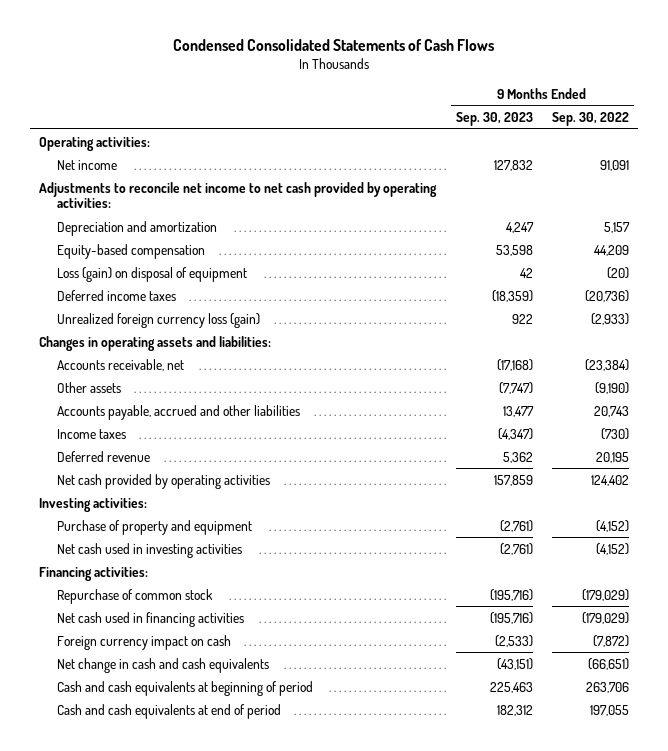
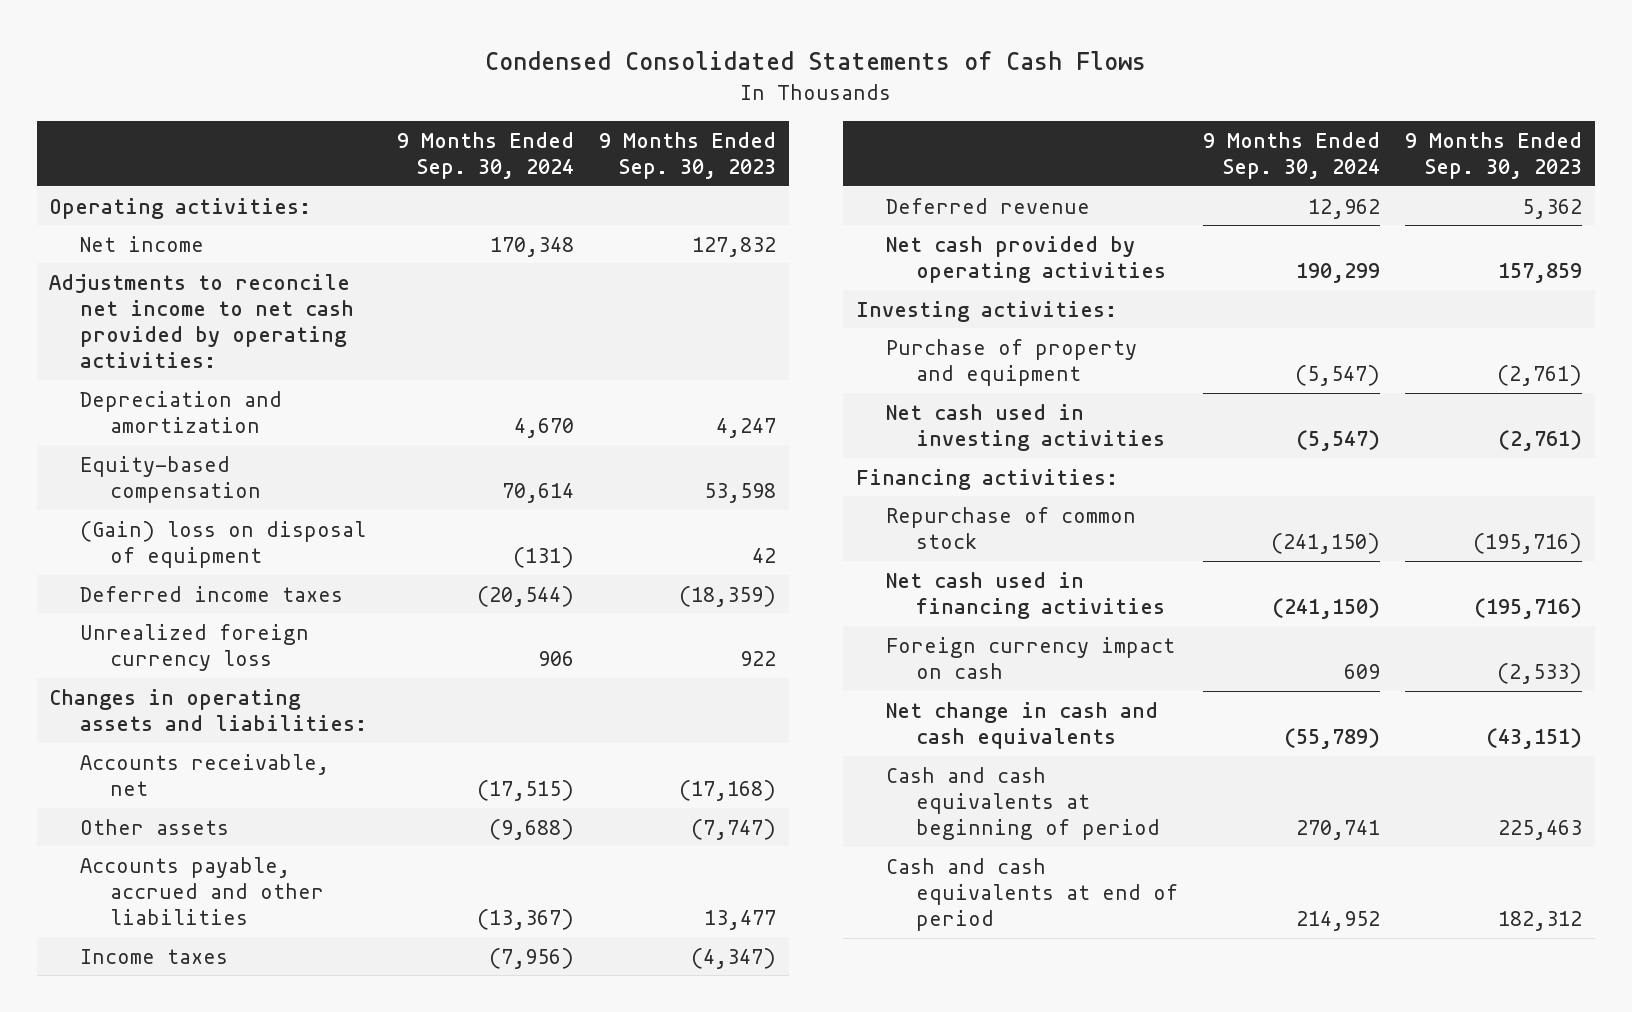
[551,111,629,126] Sep. 30, 2022 -> none
none -> [397,132,575,180] 9 Months Ended Sep. 30, 2024
[56,266,247,282] Loss (gain) on disposal of equipment -> [79,520,366,568] (Gain) loss on disposal of equipment
[56,312,260,328] Unrealized foreign currency loss (gain) -> [79,623,309,671] Unrealized foreign currency loss

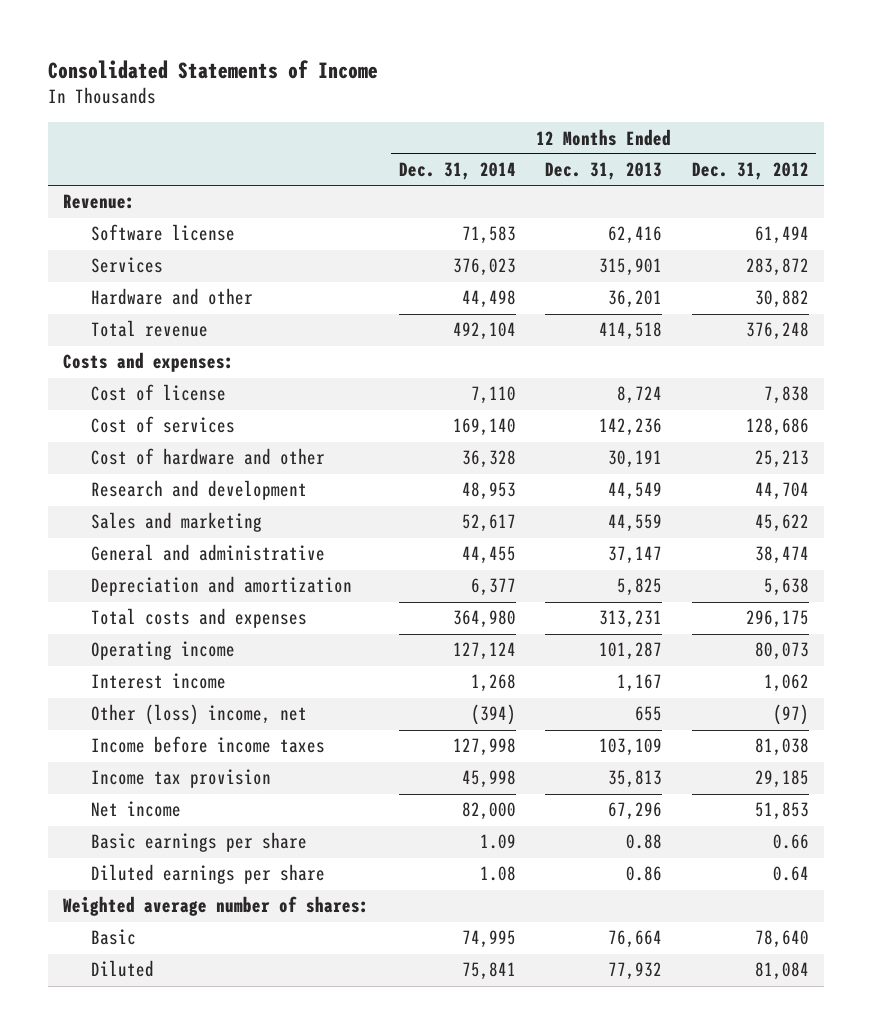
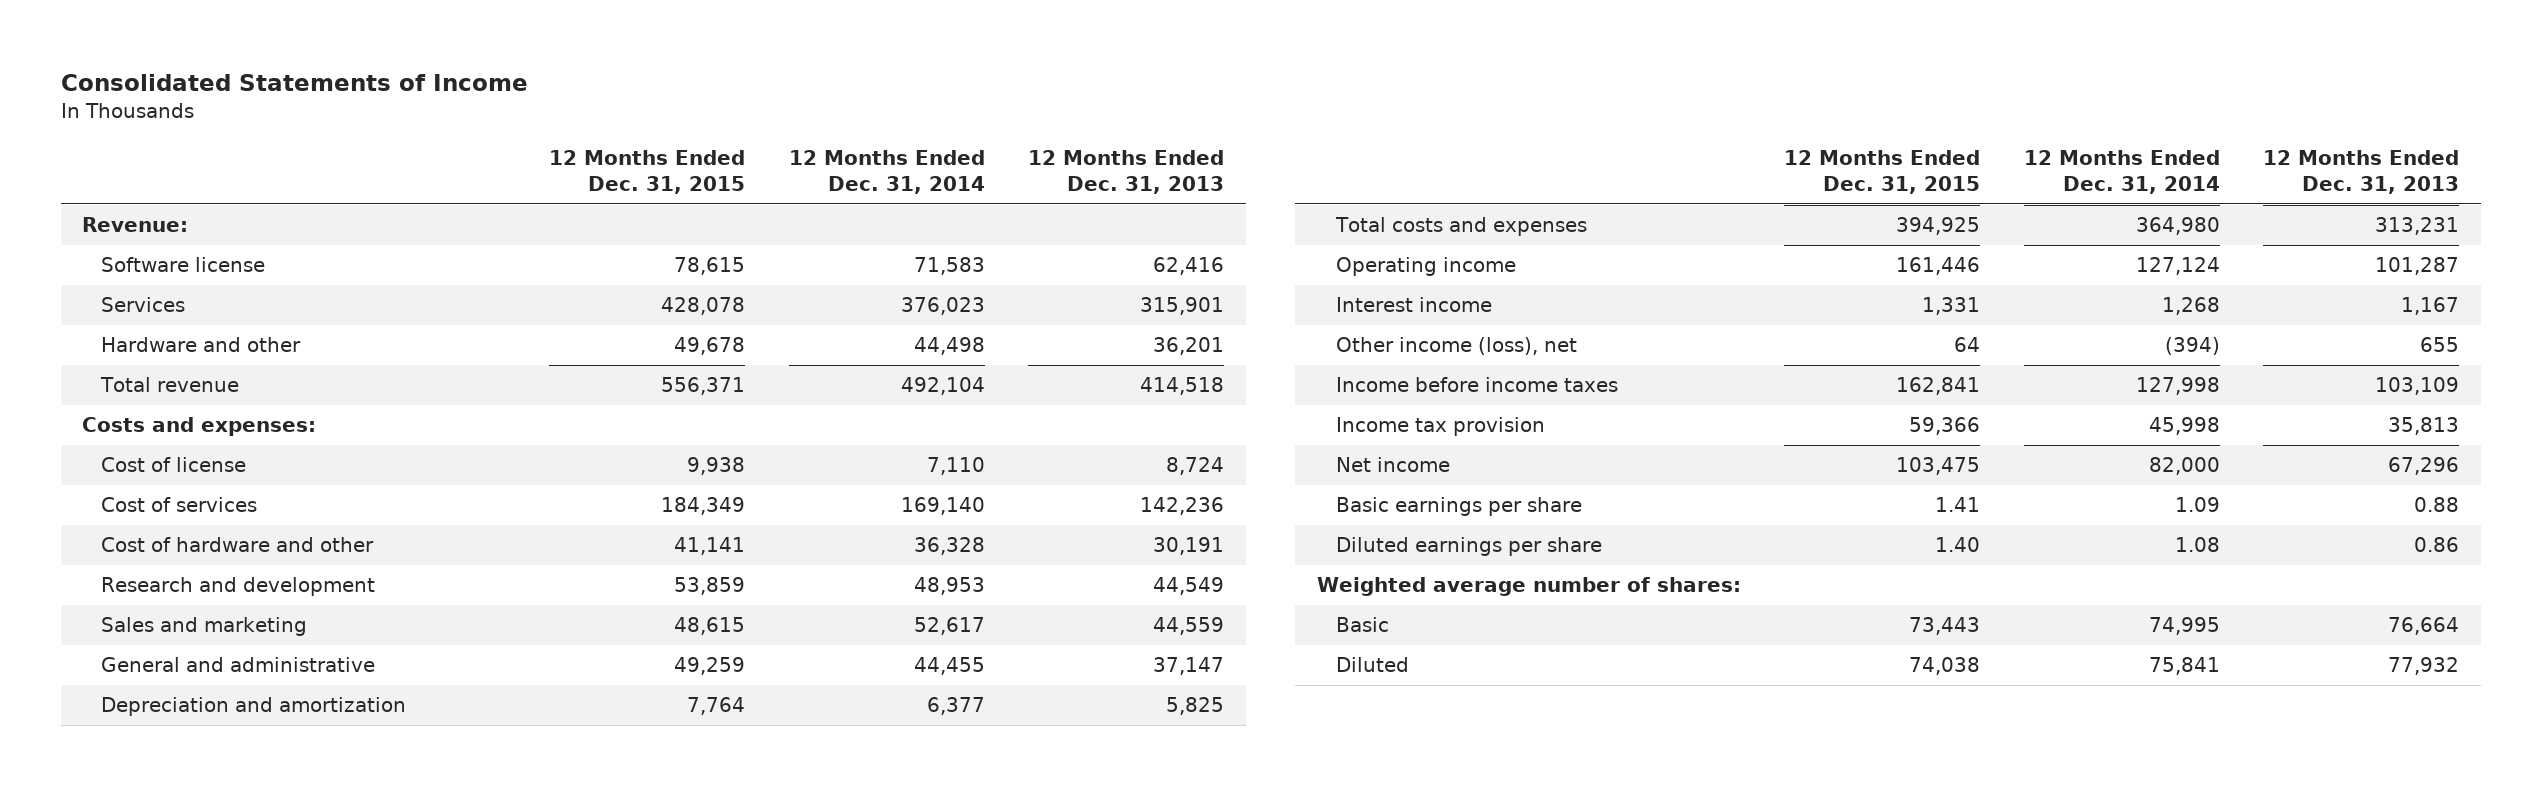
[691,162,809,181] Dec. 31, 2012 -> none
none -> [549,150,746,195] 12 Months Ended Dec. 31, 2015
[90,704,307,726] Other (loss) income, net -> [1335,337,1577,356] Other income (loss), net

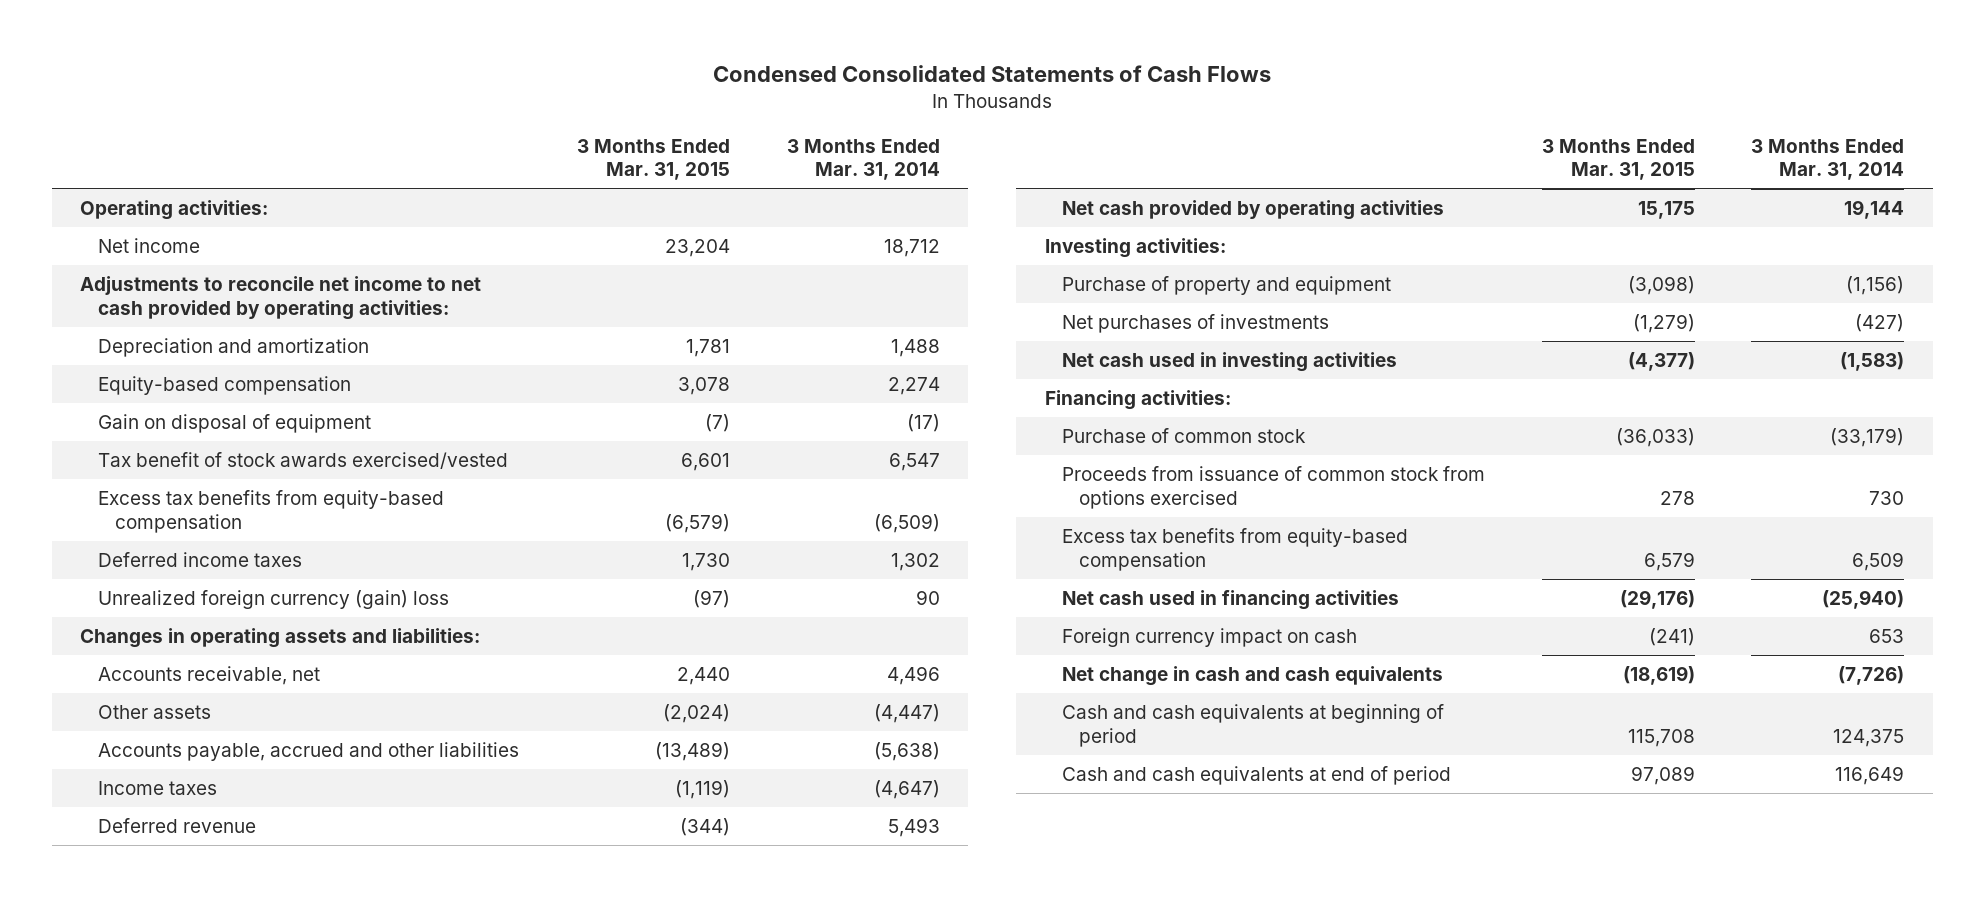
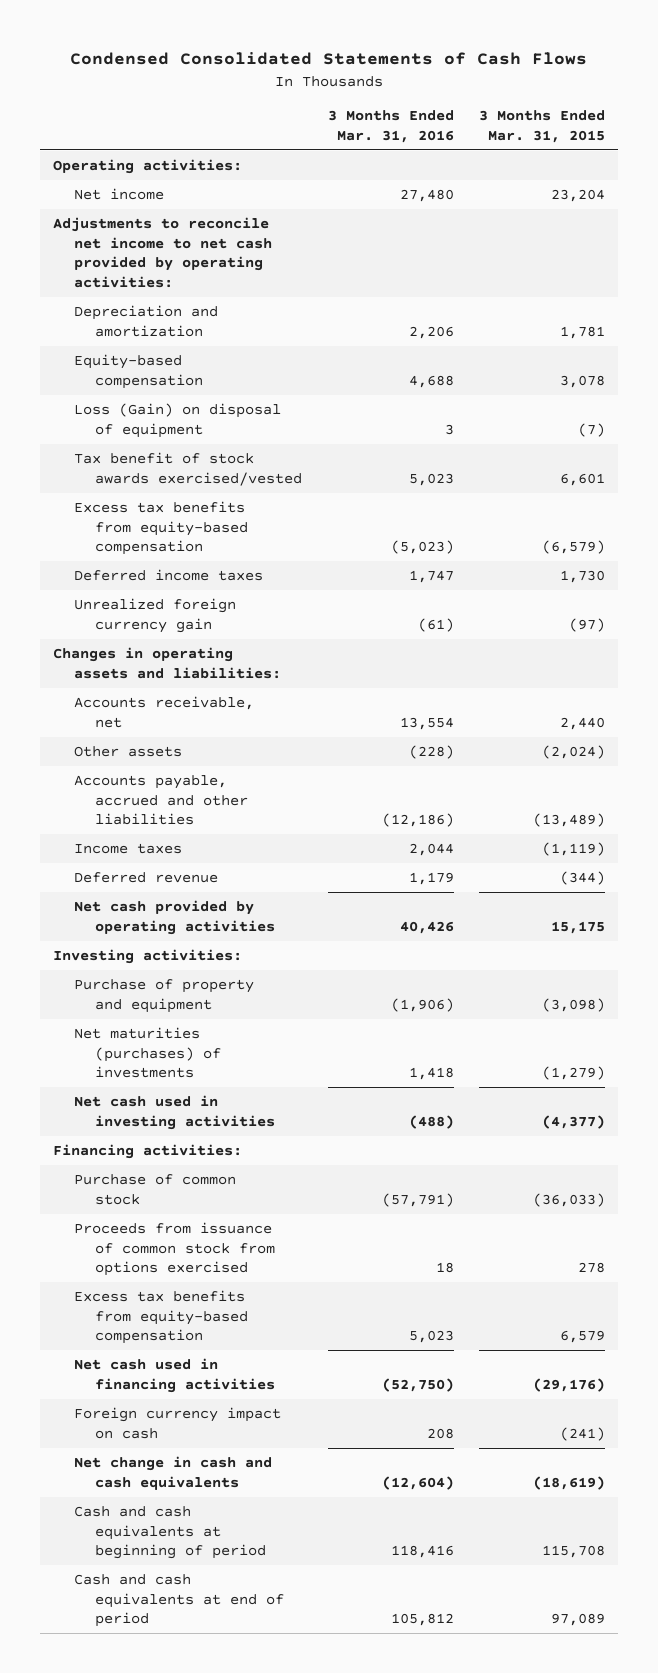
[787,138,941,181] 3 Months Ended Mar. 31, 2014 -> none
none -> [327,110,454,143] 3 Months Ended Mar. 31, 2016
[97,414,371,434] Gain on disposal of equipment -> [73,403,281,438] Loss (Gain) on disposal of equipment
[97,590,449,610] Unrealized foreign currency (gain) loss -> [73,598,236,633] Unrealized foreign currency gain
[1061,314,1329,334] Net purchases of investments -> [73,1027,222,1079] Net maturities (purchases) of investments

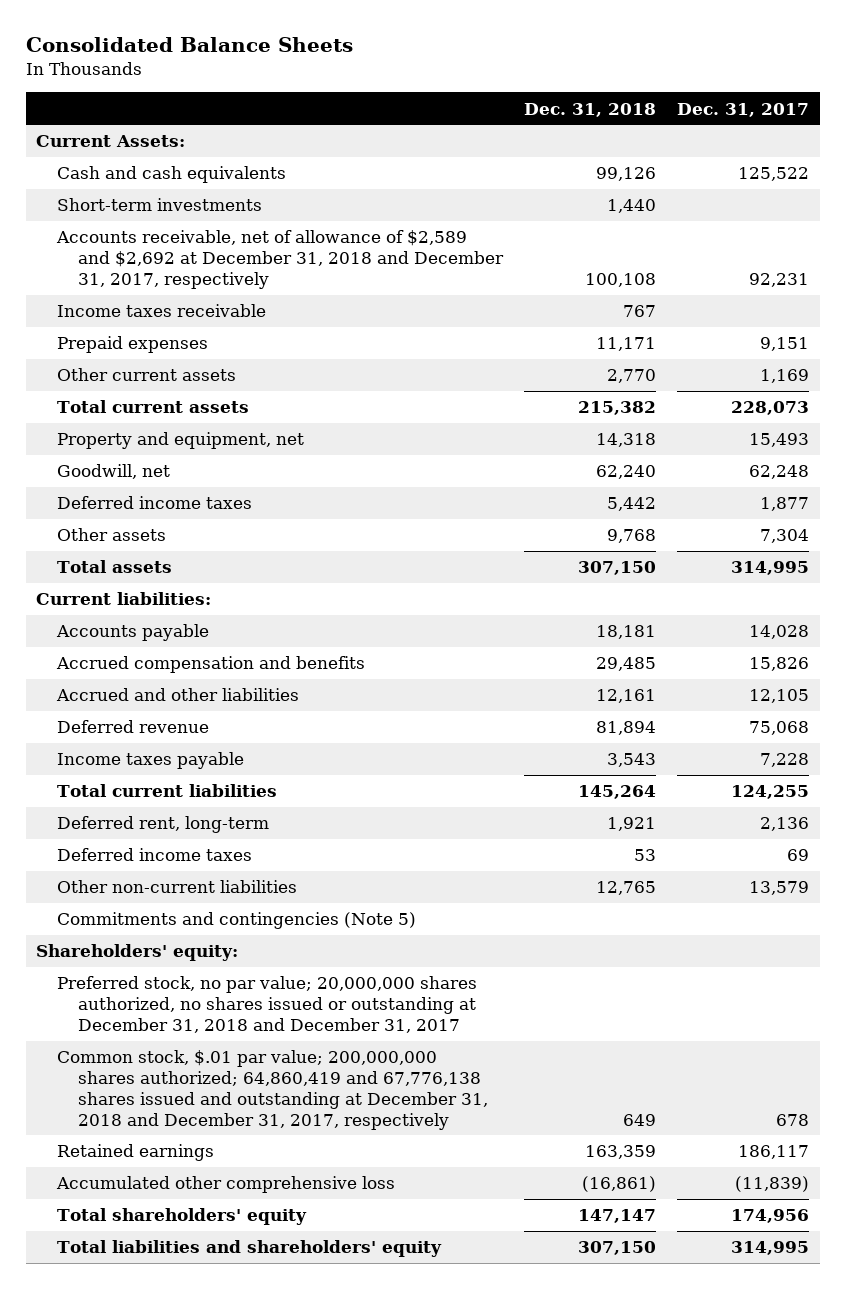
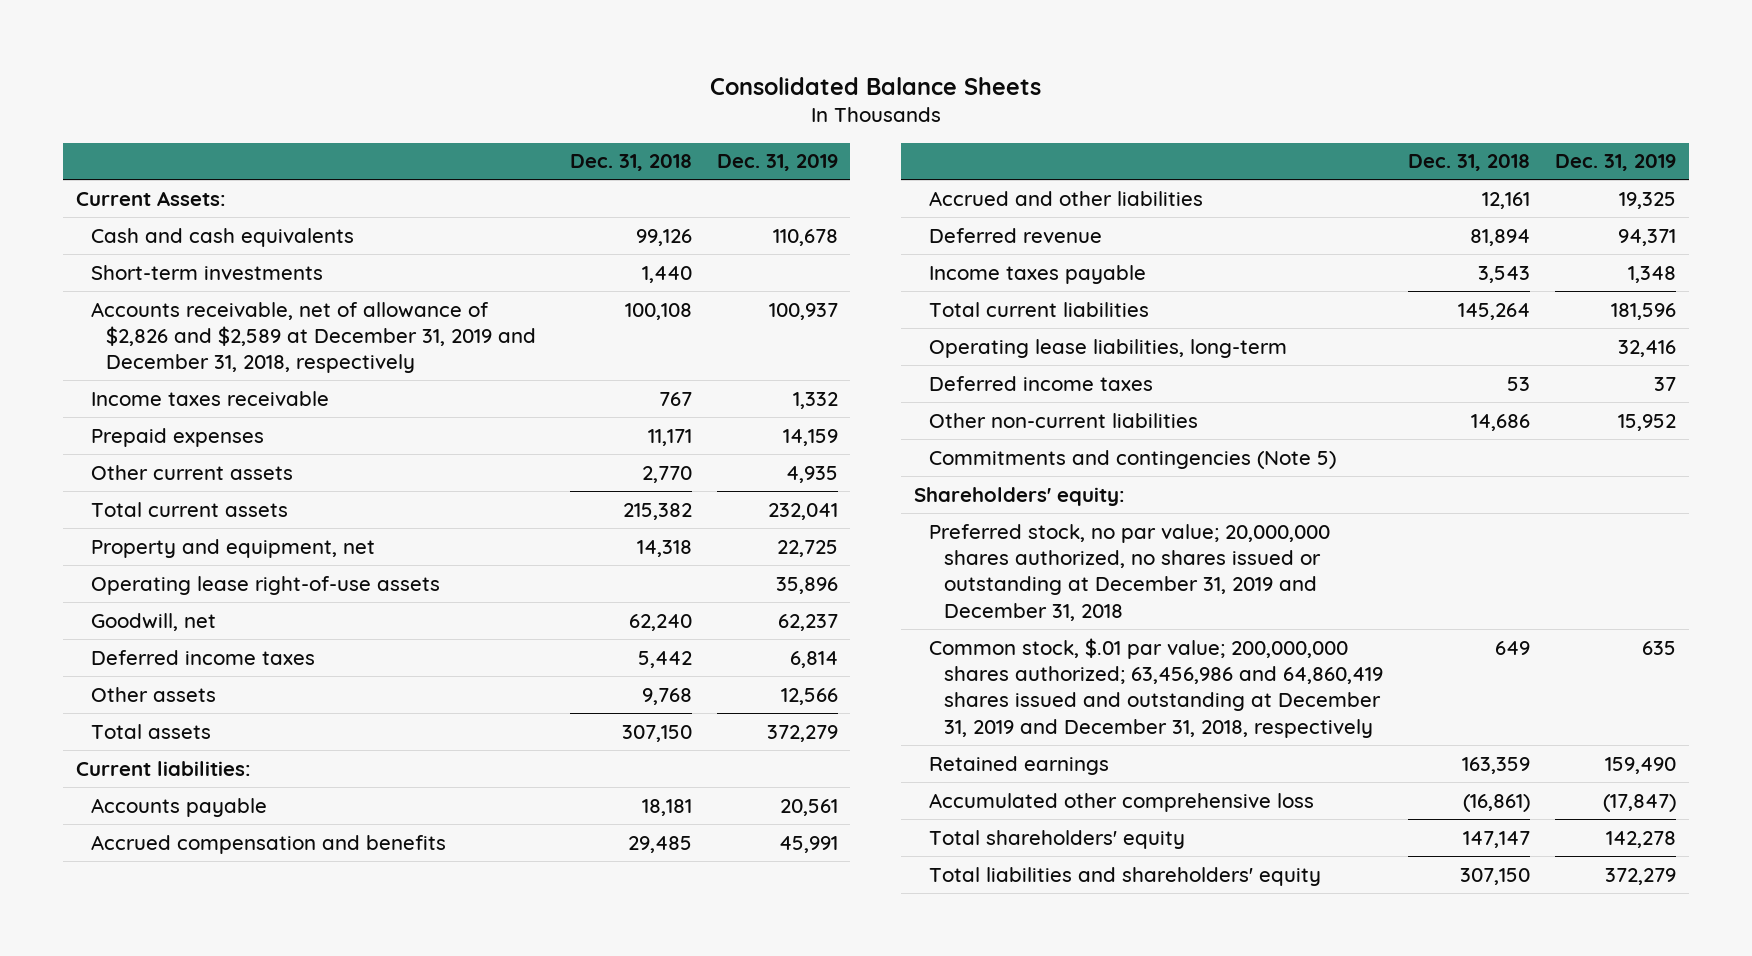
[677,102,810,117] Dec. 31, 2017 -> none
none -> [716,154,838,172] Dec. 31, 2019
[56,230,505,289] Accounts receivable, net of allowance of $2,589 and $2,692 at December 31, 2018 and December 31, 2017, respectively -> [90,301,536,374] Accounts receivable, net of allowance of $2,826 and $2,589 at December 31, 2019 and December 31, 2018, respectively
none -> [90,575,440,595] Operating lease right-of-use assets
[57,816,270,834] Deferred rent, long-term -> none
none -> [928,338,1287,358] Operating lease liabilities, long-term
[596,881,657,896] 12,765 -> [1470,413,1530,431] 14,686
[57,976,478,1033] Preferred stock, no par value; 20,000,000 shares authorized, no shares issued or outstanding at December 31, 2018 and December 31, 2017 -> [928,523,1330,621] Preferred stock, no par value; 20,000,000 shares authorized, no shares issued or outstanding at December 31, 2019 and December 31, 2018
[57,1050,489,1130] Common stock, $.01 par value; 200,000,000 shares authorized; 64,860,419 and 67,776,138 shares issued and outstanding at December 31, 2018 and December 31, 2017, respectively -> [928,637,1383,738] Common stock, $.01 par value; 200,000,000 shares authorized; 63,456,986 and 64,860,419 shares issued and outstanding at December 31, 2019 and December 31, 2018, respectively

